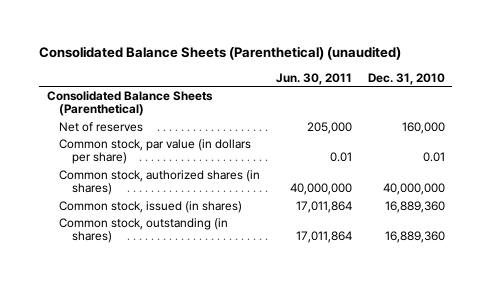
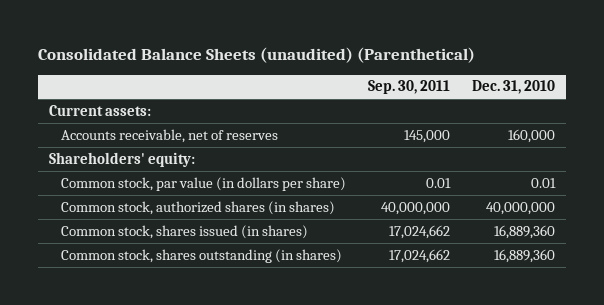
[38,46,401,61] Consolidated Balance Sheets (Parenthetical) (unaudited) -> [37,47,475,64] Consolidated Balance Sheets (unaudited) (Parenthetical)
[275,72,352,85] Jun. 30, 2011 -> none
none -> [368,80,451,95] Sep. 30, 2011
[46,90,213,117] Consolidated Balance Sheets (Parenthetical) -> none
none -> [48,104,151,116] Current assets:
[59,121,144,132] Net of reserves -> [61,128,279,143] Accounts receivable, net of reserves
none -> [48,151,195,167] Shareholders' equity:
[59,200,243,213] Common stock, issued (in shares) -> [61,224,309,239] Common stock, shares issued (in shares)
[59,217,229,244] Common stock, outstanding (in shares) -> [61,248,343,263] Common stock, shares outstanding (in shares)

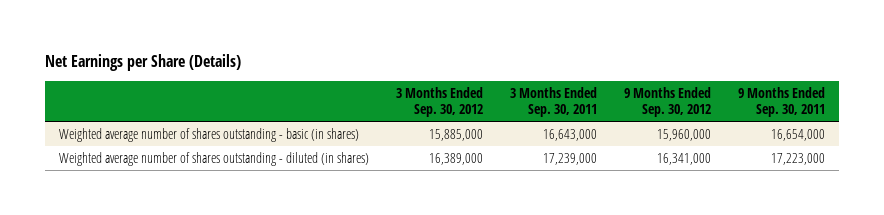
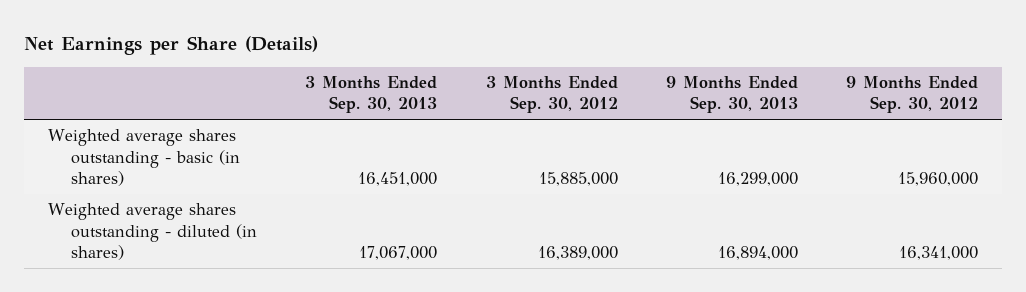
[509,86,597,118] 3 Months Ended Sep. 30, 2011 -> none
[738,86,826,118] 9 Months Ended Sep. 30, 2011 -> none
none -> [305,76,438,114] 3 Months Ended Sep. 30, 2013
none -> [665,76,798,114] 9 Months Ended Sep. 30, 2013
[58,128,359,143] Weighted average number of shares outstanding - basic (in shares) -> [48,129,241,186] Weighted average shares outstanding - basic (in shares)
[58,152,369,167] Weighted average number of shares outstanding - diluted (in shares) -> [48,203,258,260] Weighted average shares outstanding - diluted (in shares)

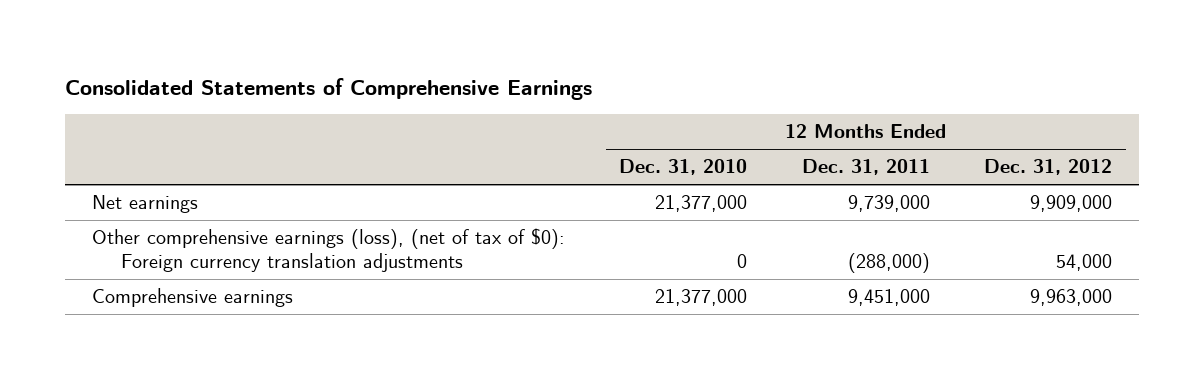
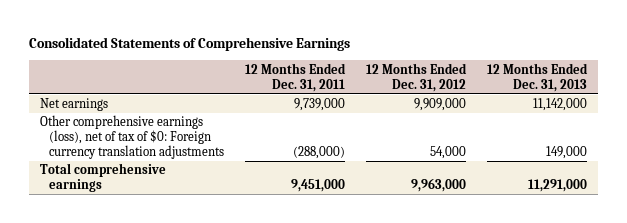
[619,159,748,176] Dec. 31, 2010 -> none
none -> [487,62,589,92] 12 Months Ended Dec. 31, 2013
[92,228,566,273] Other comprehensive earnings (loss), (net of tax of $0): Foreign currency translation adjustments -> [39,115,224,160] Other comprehensive earnings (loss), net of tax of $0: Foreign currency translation adjustments
[92,288,294,308] Comprehensive earnings -> [39,163,166,193] Total comprehensive earnings

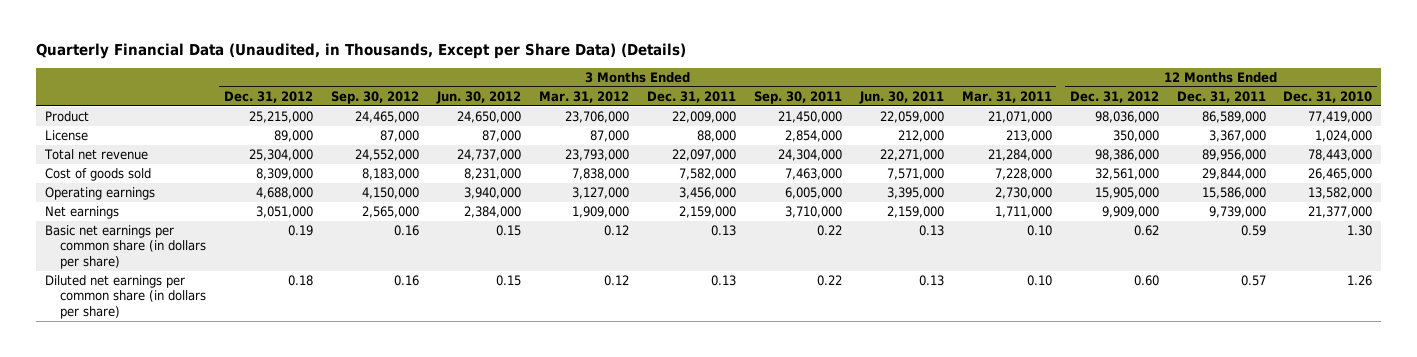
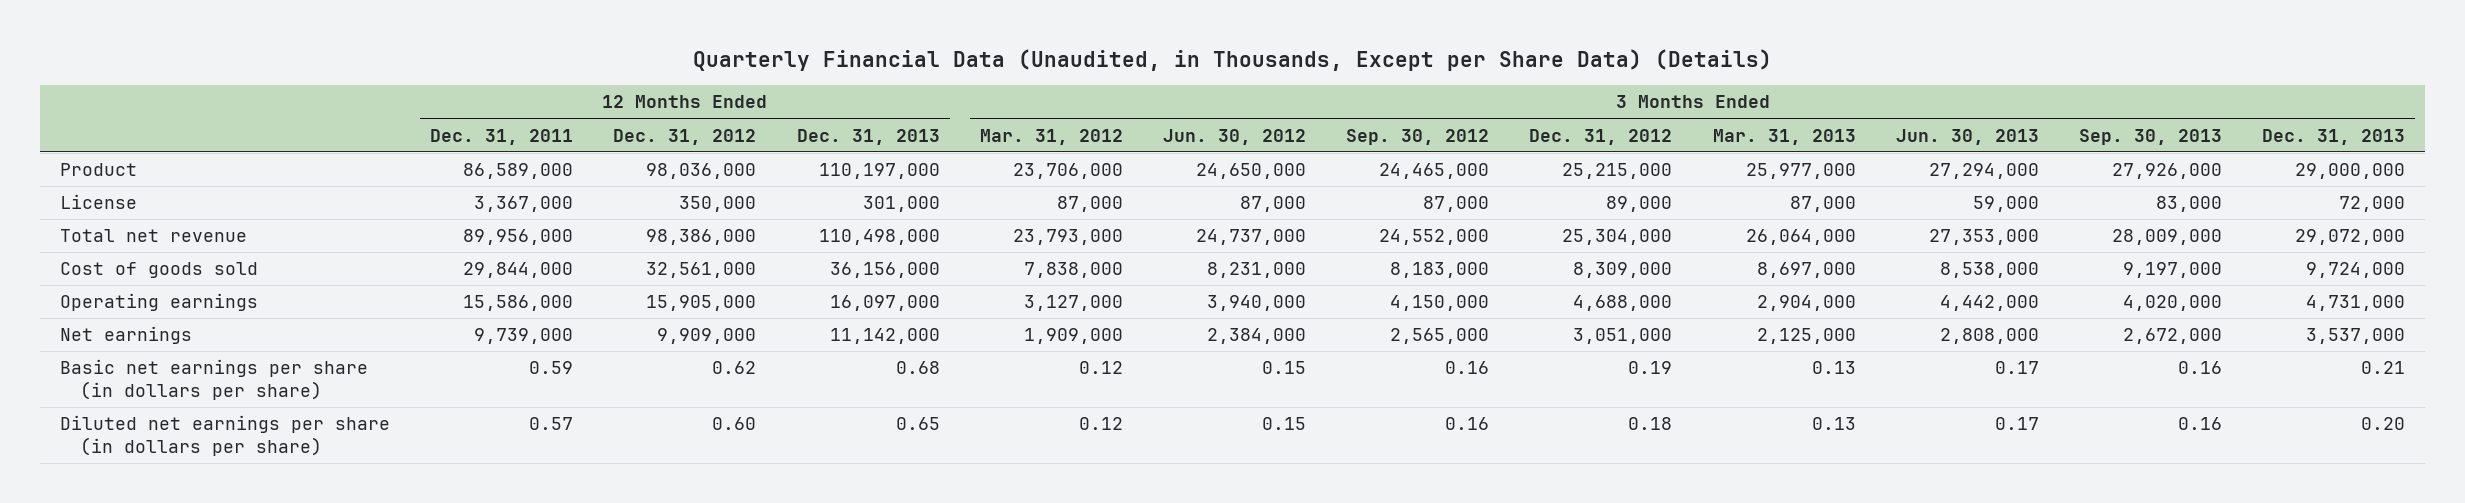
[646,90,736,103] Dec. 31, 2011 -> none
[753,90,842,104] Sep. 30, 2011 -> none
[858,90,944,104] Jun. 30, 2011 -> none
[961,90,1052,103] Mar. 31, 2011 -> none
[1283,90,1373,103] Dec. 31, 2010 -> none
none -> [796,128,940,145] Dec. 31, 2013
none -> [1712,128,1856,145] Mar. 31, 2013
none -> [1895,128,2039,145] Jun. 30, 2013
none -> [2079,128,2223,145] Sep. 30, 2013
none -> [2262,128,2406,145] Dec. 31, 2013
[44,225,206,269] Basic net earnings per common share (in dollars per share) -> [59,359,368,401] Basic net earnings per share (in dollars per share)
[44,275,206,319] Diluted net earnings per common share (in dollars per share) -> [59,415,390,457] Diluted net earnings per share (in dollars per share)

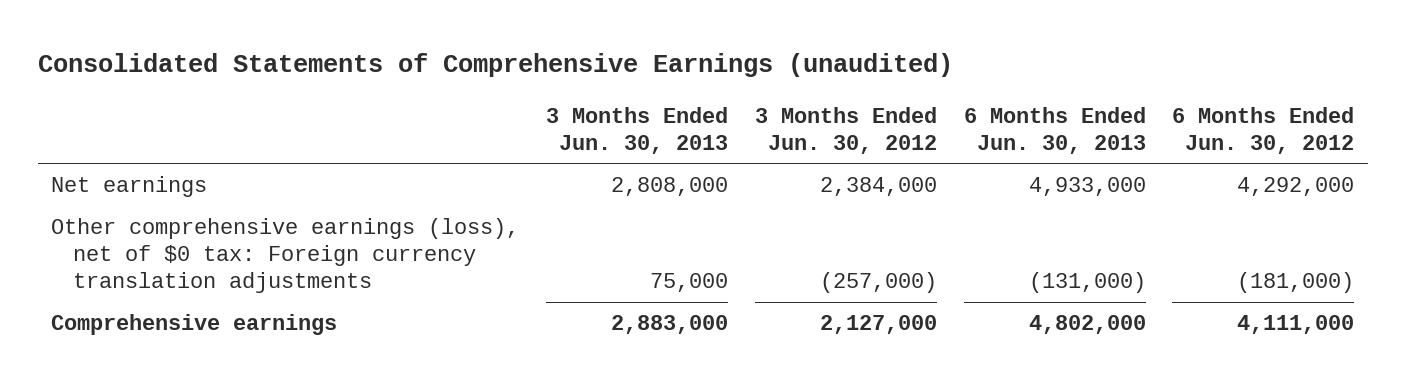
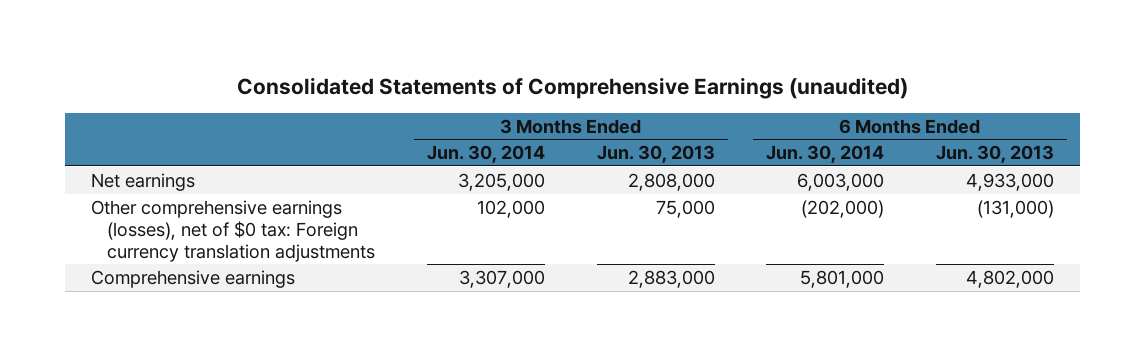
[754,106,937,154] 3 Months Ended Jun. 30, 2012 -> none
[1172,106,1355,154] 6 Months Ended Jun. 30, 2012 -> none
none -> [426,145,545,164] Jun. 30, 2014
none -> [766,145,885,164] Jun. 30, 2014
[51,218,520,294] Other comprehensive earnings (loss), net of $0 tax: Foreign currency translation adjustments -> [91,199,376,262] Other comprehensive earnings (losses), net of $0 tax: Foreign currency translation adjustments

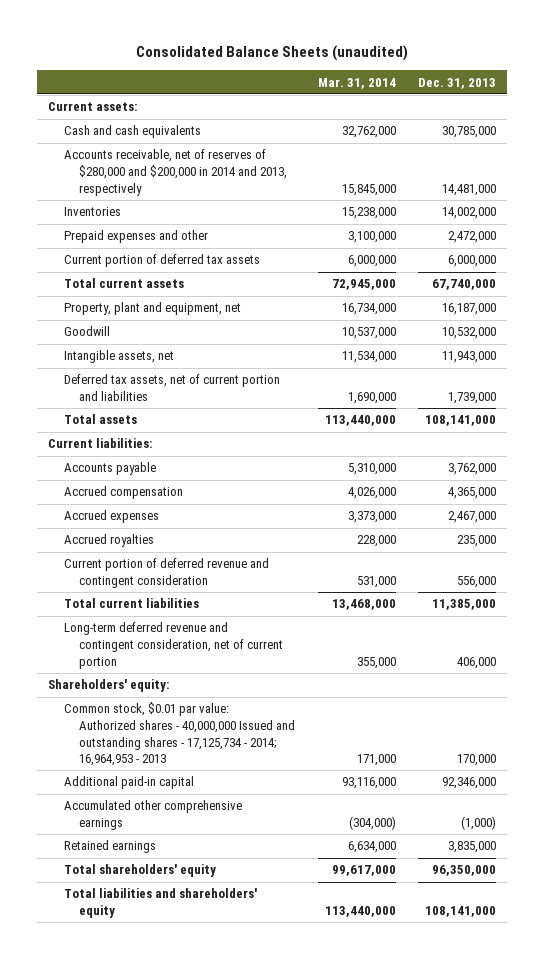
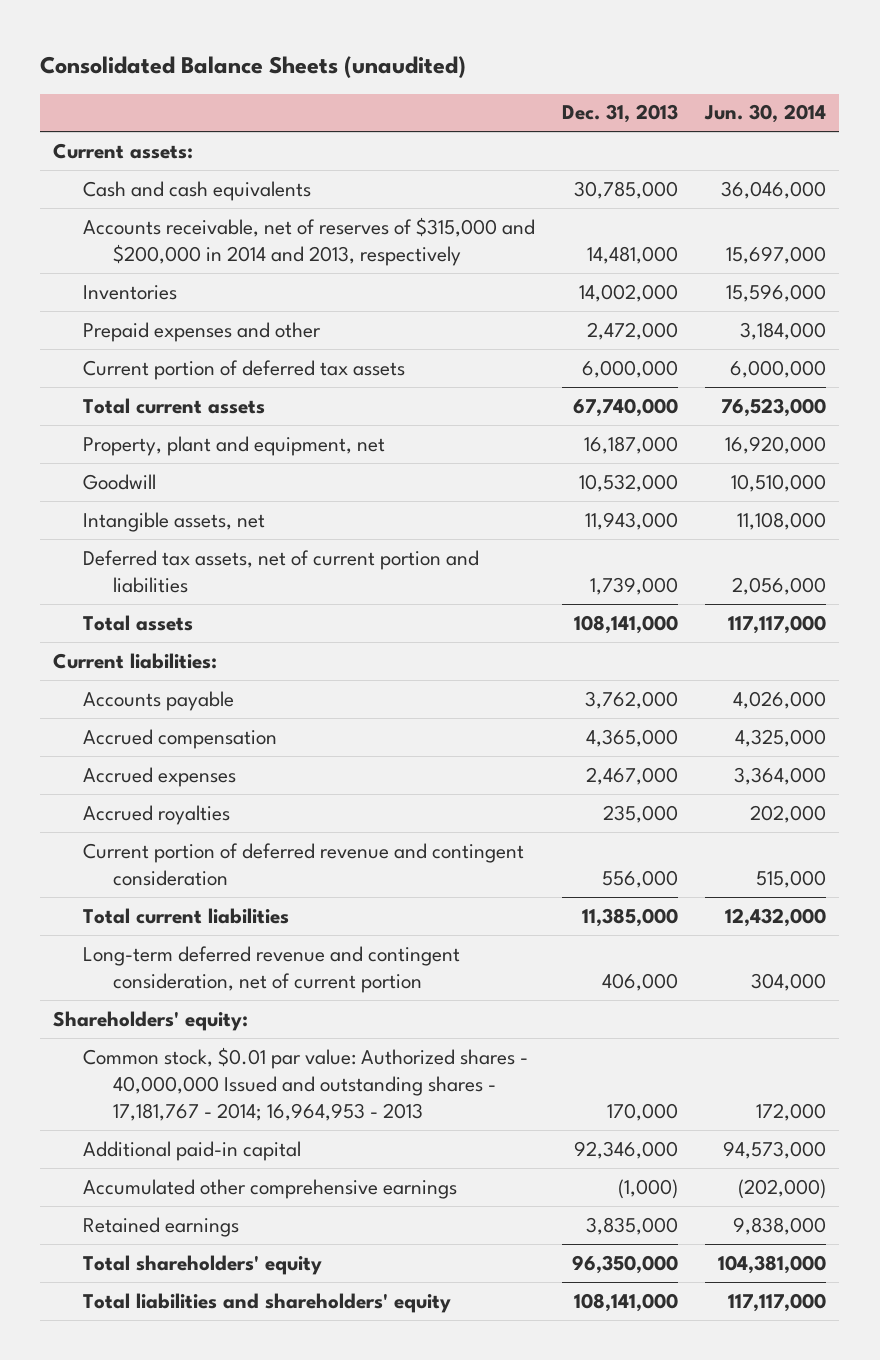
[317,77,396,89] Mar. 31, 2014 -> none
none -> [704,104,827,124] Jun. 30, 2014
[63,149,288,196] Accounts receivable, net of reserves of $280,000 and $200,000 in 2014 and 2013, respectively -> [83,216,536,267] Accounts receivable, net of reserves of $315,000 and $200,000 in 2014 and 2013, respectively
[63,702,296,767] Common stock, $0.01 par value: Authorized shares - 40,000,000 Issued and outstanding shares - 17,125,734 - 2014; 16,964,953 - 2013 -> [83,1046,529,1122] Common stock, $0.01 par value: Authorized shares - 40,000,000 Issued and outstanding shares - 17,181,767 - 2014; 16,964,953 - 2013

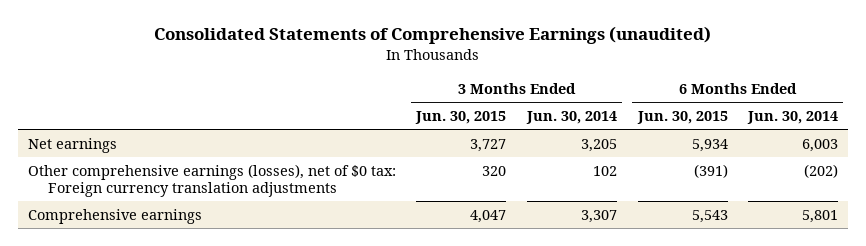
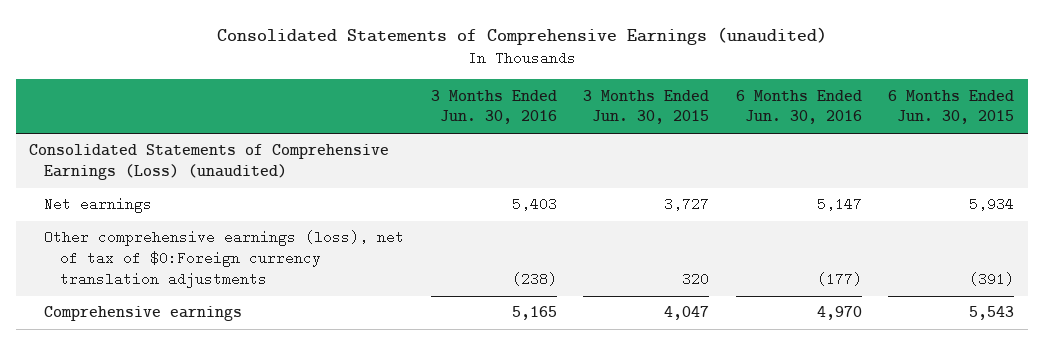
[525,111,617,125] Jun. 30, 2014 -> none
[747,111,839,125] Jun. 30, 2014 -> none
none -> [430,89,557,125] 3 Months Ended Jun. 30, 2016
none -> [735,89,862,125] 6 Months Ended Jun. 30, 2016
none -> [28,144,389,181] Consolidated Statements of Comprehensive Earnings (Loss) (unaudited)
[27,163,396,197] Other comprehensive earnings (losses), net of $0 tax: Foreign currency translation adjustments -> [44,230,405,289] Other comprehensive earnings (loss), net of tax of $0:Foreign currency translation adjustments

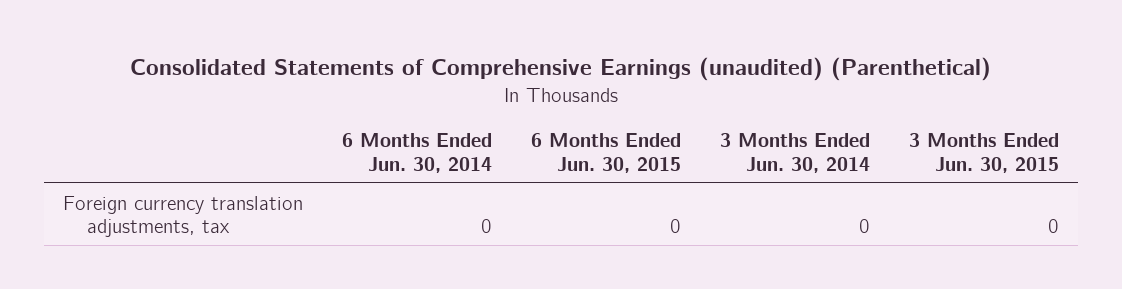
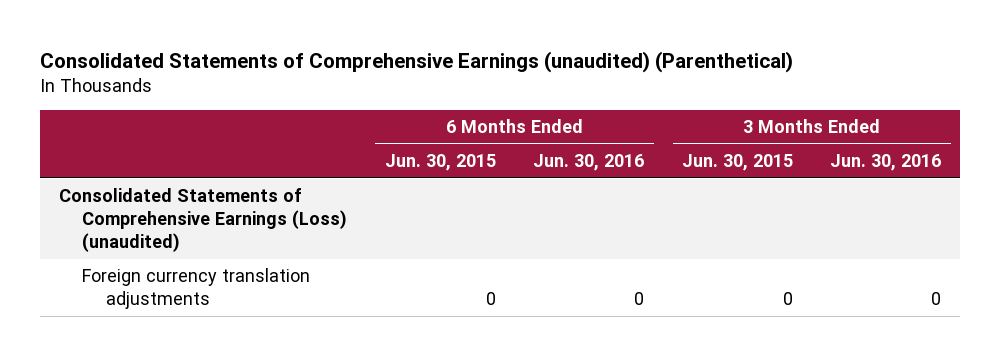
[342,133,493,174] 6 Months Ended Jun. 30, 2014 -> none
[719,133,870,174] 3 Months Ended Jun. 30, 2014 -> none
none -> [533,153,645,171] Jun. 30, 2016
none -> [830,153,942,171] Jun. 30, 2016
none -> [58,188,348,252] Consolidated Statements of Comprehensive Earnings (Loss) (unaudited)
[63,195,304,238] Foreign currency translation adjustments, tax -> [82,268,311,310] Foreign currency translation adjustments

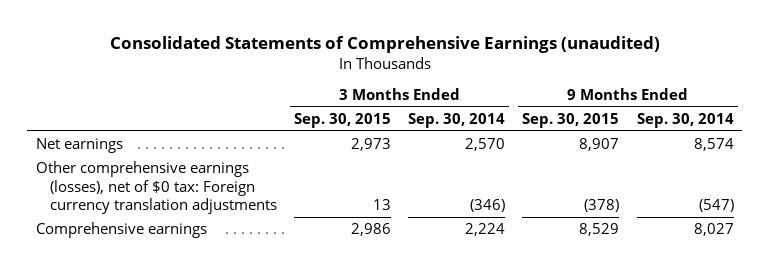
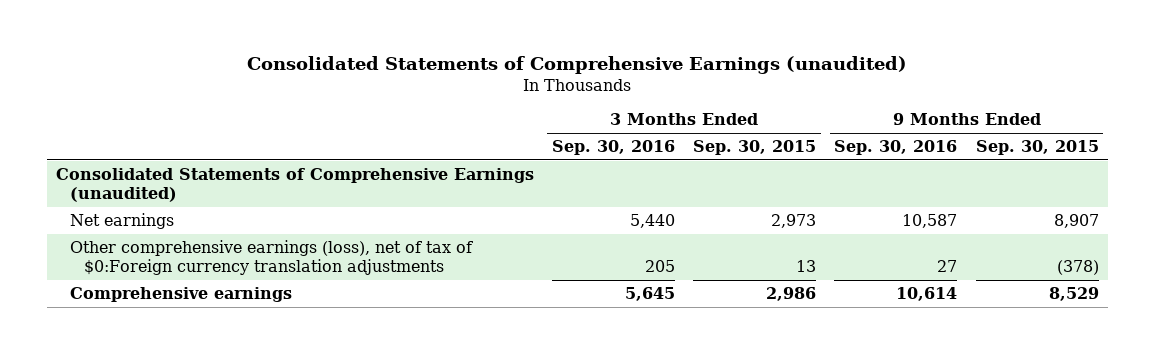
[408,113,506,129] Sep. 30, 2014 -> none
[636,113,734,129] Sep. 30, 2014 -> none
none -> [551,139,675,155] Sep. 30, 2016
none -> [834,139,958,155] Sep. 30, 2016
none -> [55,167,534,203] Consolidated Statements of Comprehensive Earnings (unaudited)
[35,161,277,215] Other comprehensive earnings (losses), net of $0 tax: Foreign currency translation adjustments -> [70,239,474,276] Other comprehensive earnings (loss), net of tax of $0:Foreign currency translation adjustments

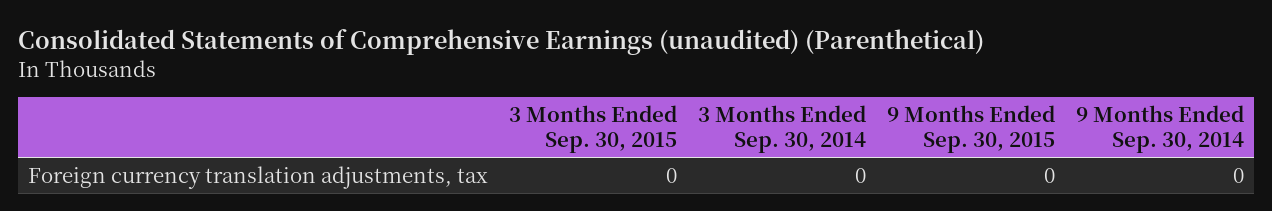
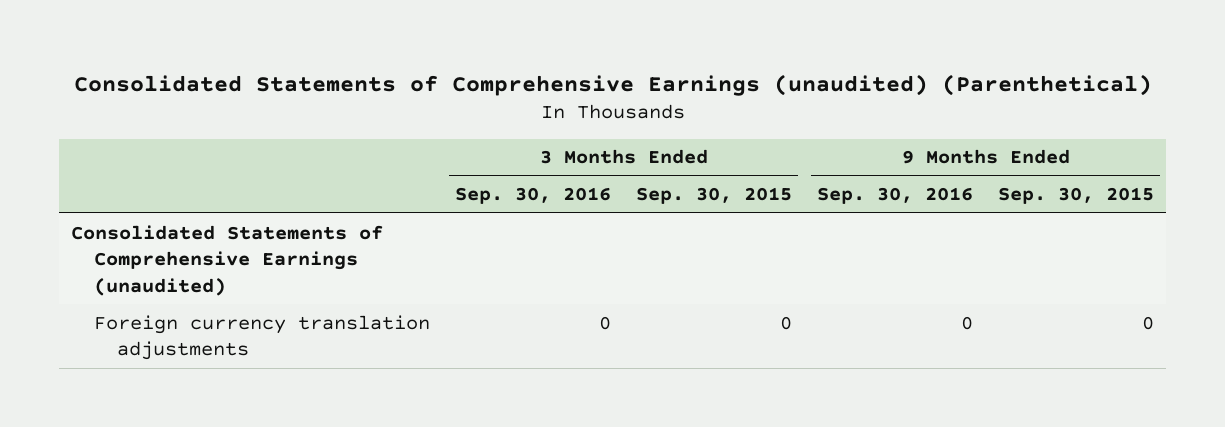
[698,105,867,153] 3 Months Ended Sep. 30, 2014 -> none
[1075,105,1244,153] 9 Months Ended Sep. 30, 2014 -> none
none -> [455,187,612,205] Sep. 30, 2016
none -> [817,187,974,205] Sep. 30, 2016
none -> [71,224,384,296] Consolidated Statements of Comprehensive Earnings (unaudited)
[28,166,489,190] Foreign currency translation adjustments, tax -> [94,314,431,361] Foreign currency translation adjustments

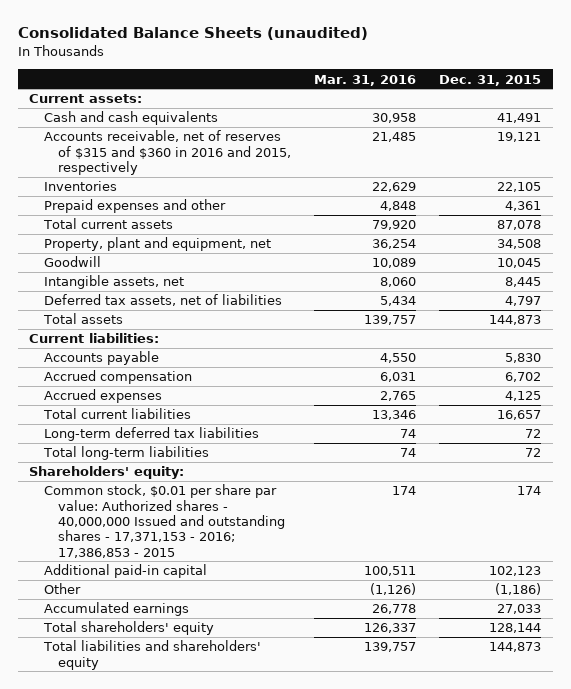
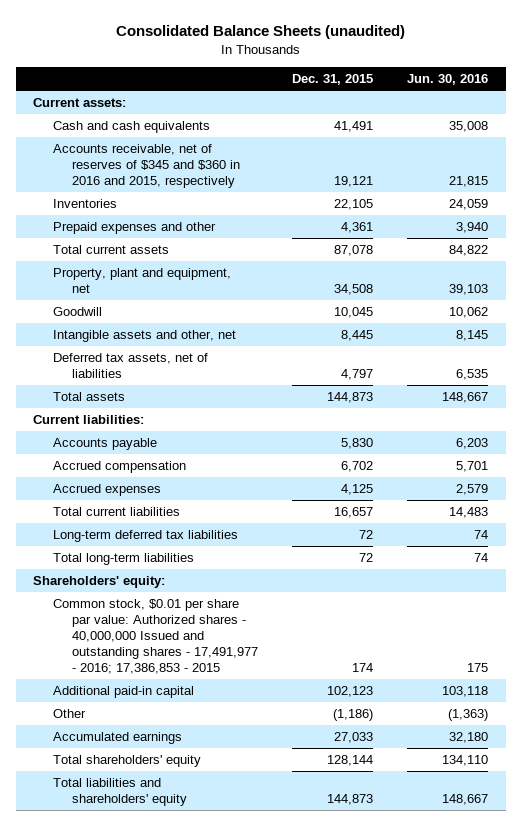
[314,74,417,86] Mar. 31, 2016 -> none
none -> [407,74,489,86] Jun. 30, 2016
[43,130,292,175] Accounts receivable, net of reserves of $315 and $360 in 2016 and 2015, respectively -> [52,144,240,188] Accounts receivable, net of reserves of $345 and $360 in 2016 and 2015, respectively
[43,275,184,290] Intangible assets, net -> [52,330,236,343] Intangible assets and other, net
[43,484,286,558] Common stock, $0.01 per share par value: Authorized shares - 40,000,000 Issued and outstanding shares - 17,371,153 - 2016; 17,386,853 - 2015 -> [52,599,258,674] Common stock, $0.01 per share par value: Authorized shares - 40,000,000 Issued and outstanding shares - 17,491,977 - 2016; 17,386,853 - 2015

